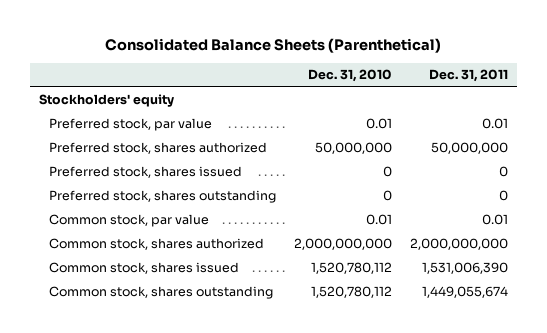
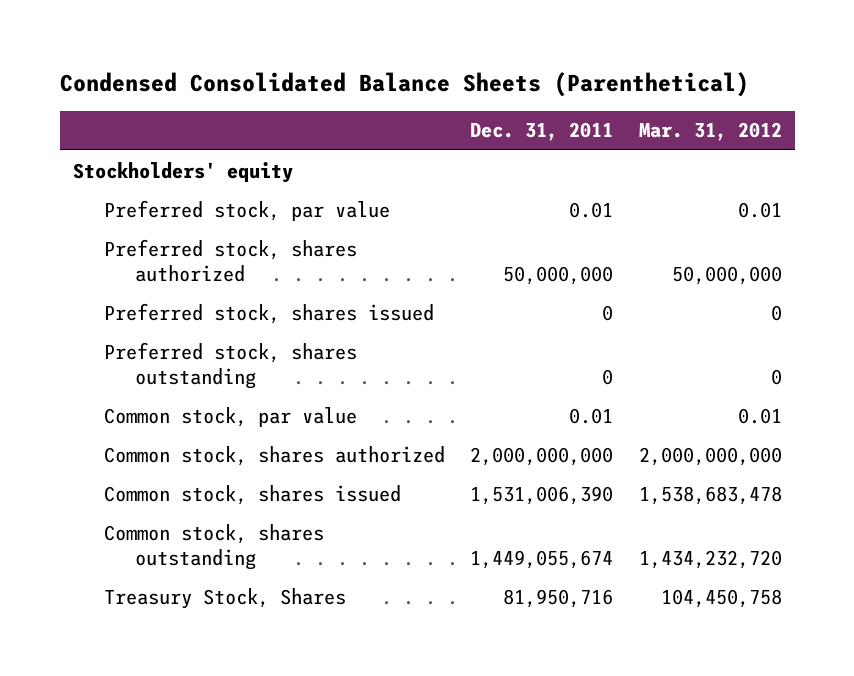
[105,37,442,53] Consolidated Balance Sheets (Parenthetical) -> [59,71,749,97] Condensed Consolidated Balance Sheets (Parenthetical)
[307,69,392,83] Dec. 31, 2010 -> none
none -> [638,122,782,142] Mar. 31, 2012
none -> [103,587,346,609] Treasury Stock, Shares

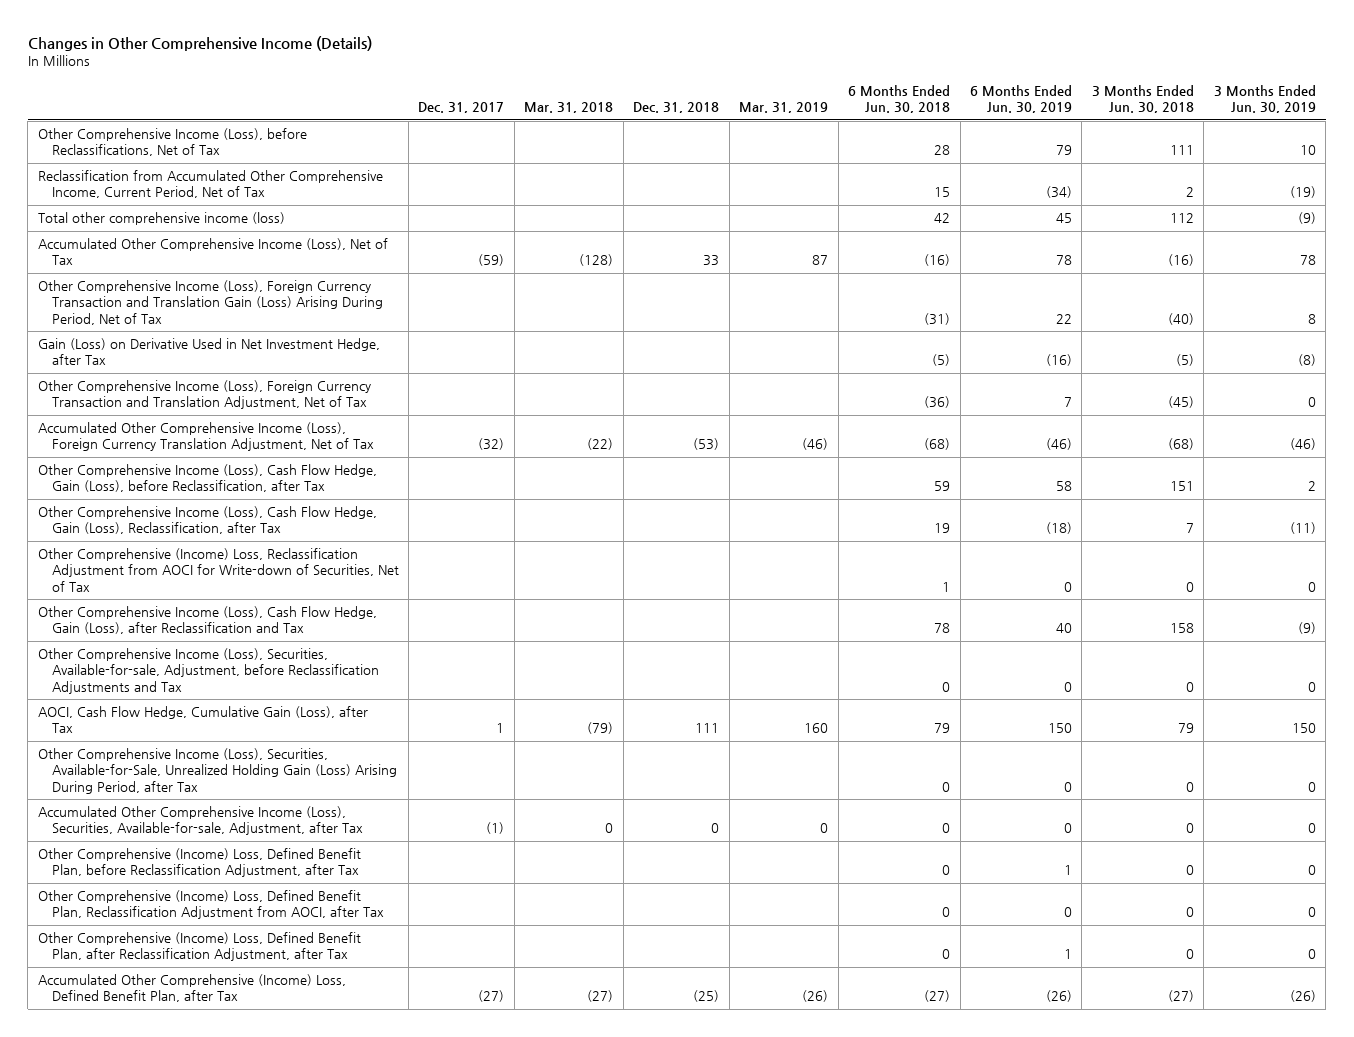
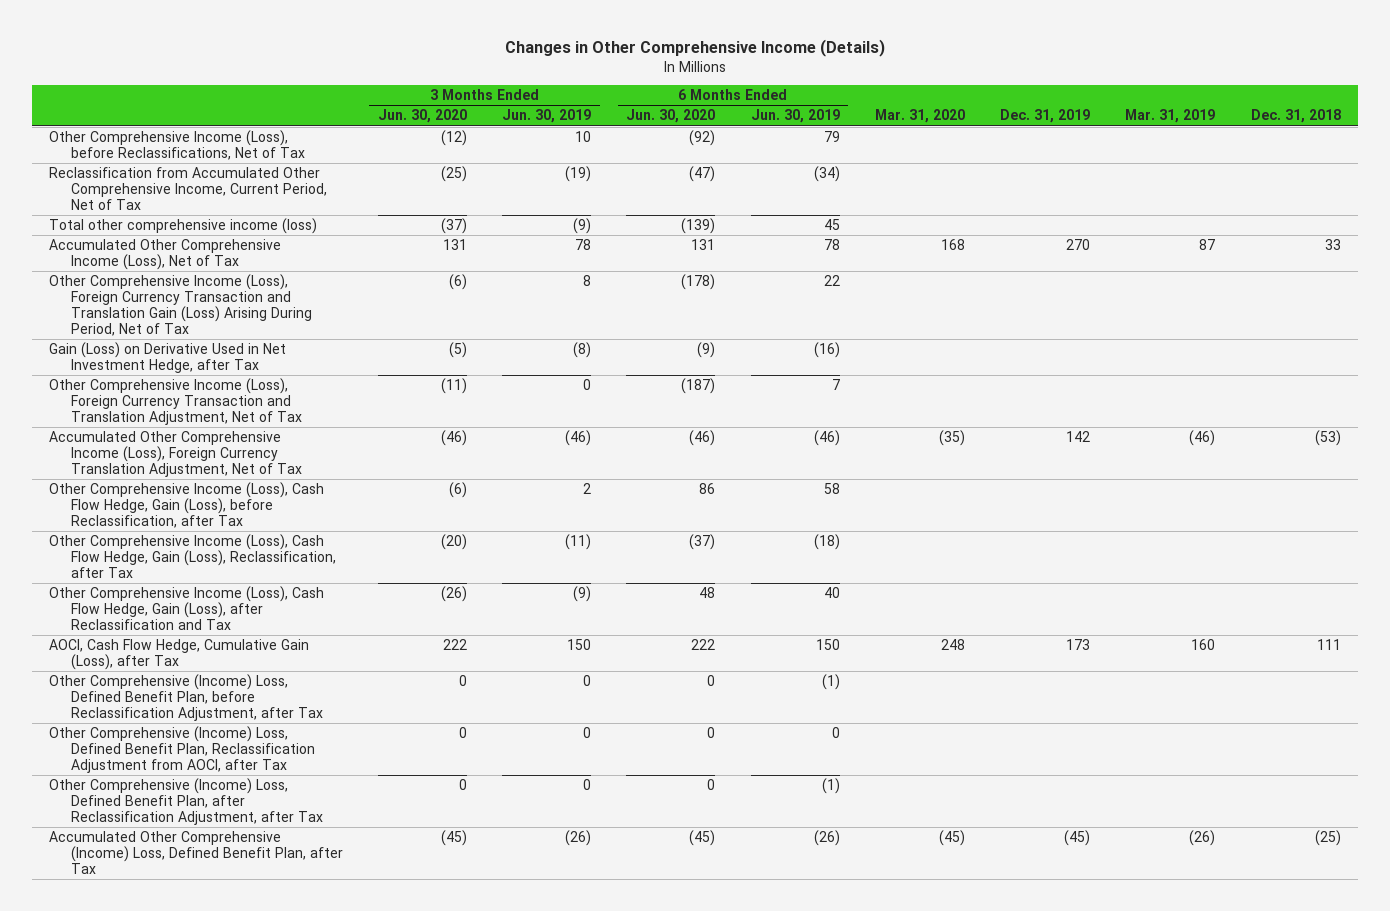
[418,102,505,114] Dec. 31, 2017 -> none
[524,102,614,114] Mar. 31, 2018 -> none
[848,85,951,114] 6 Months Ended Jun. 30, 2018 -> none
[1091,85,1194,114] 3 Months Ended Jun. 30, 2018 -> none
none -> [377,109,467,124] Jun. 30, 2020
none -> [626,109,716,124] Jun. 30, 2020
none -> [874,109,965,124] Mar. 31, 2020
none -> [1000,109,1091,124] Dec. 31, 2019
[37,548,399,592] Other Comprehensive (Income) Loss, Reclassification Adjustment from AOCI for Write-down of Securities, Net of Tax -> none
[37,648,379,694] Other Comprehensive Income (Loss), Securities, Available-for-sale, Adjustment, before Reclassification Adjustments and Tax -> none
[37,748,397,794] Other Comprehensive Income (Loss), Securities, Available-for-Sale, Unrealized Holding Gain (Loss) Arising During Period, after Tax -> none
[37,806,363,836] Accumulated Other Comprehensive Income (Loss), Securities, Available-for-sale, Adjustment, after Tax -> none
[1063,865,1072,876] 1 -> [821,673,840,690] (1)
[1063,949,1072,960] 1 -> [821,777,840,794] (1)

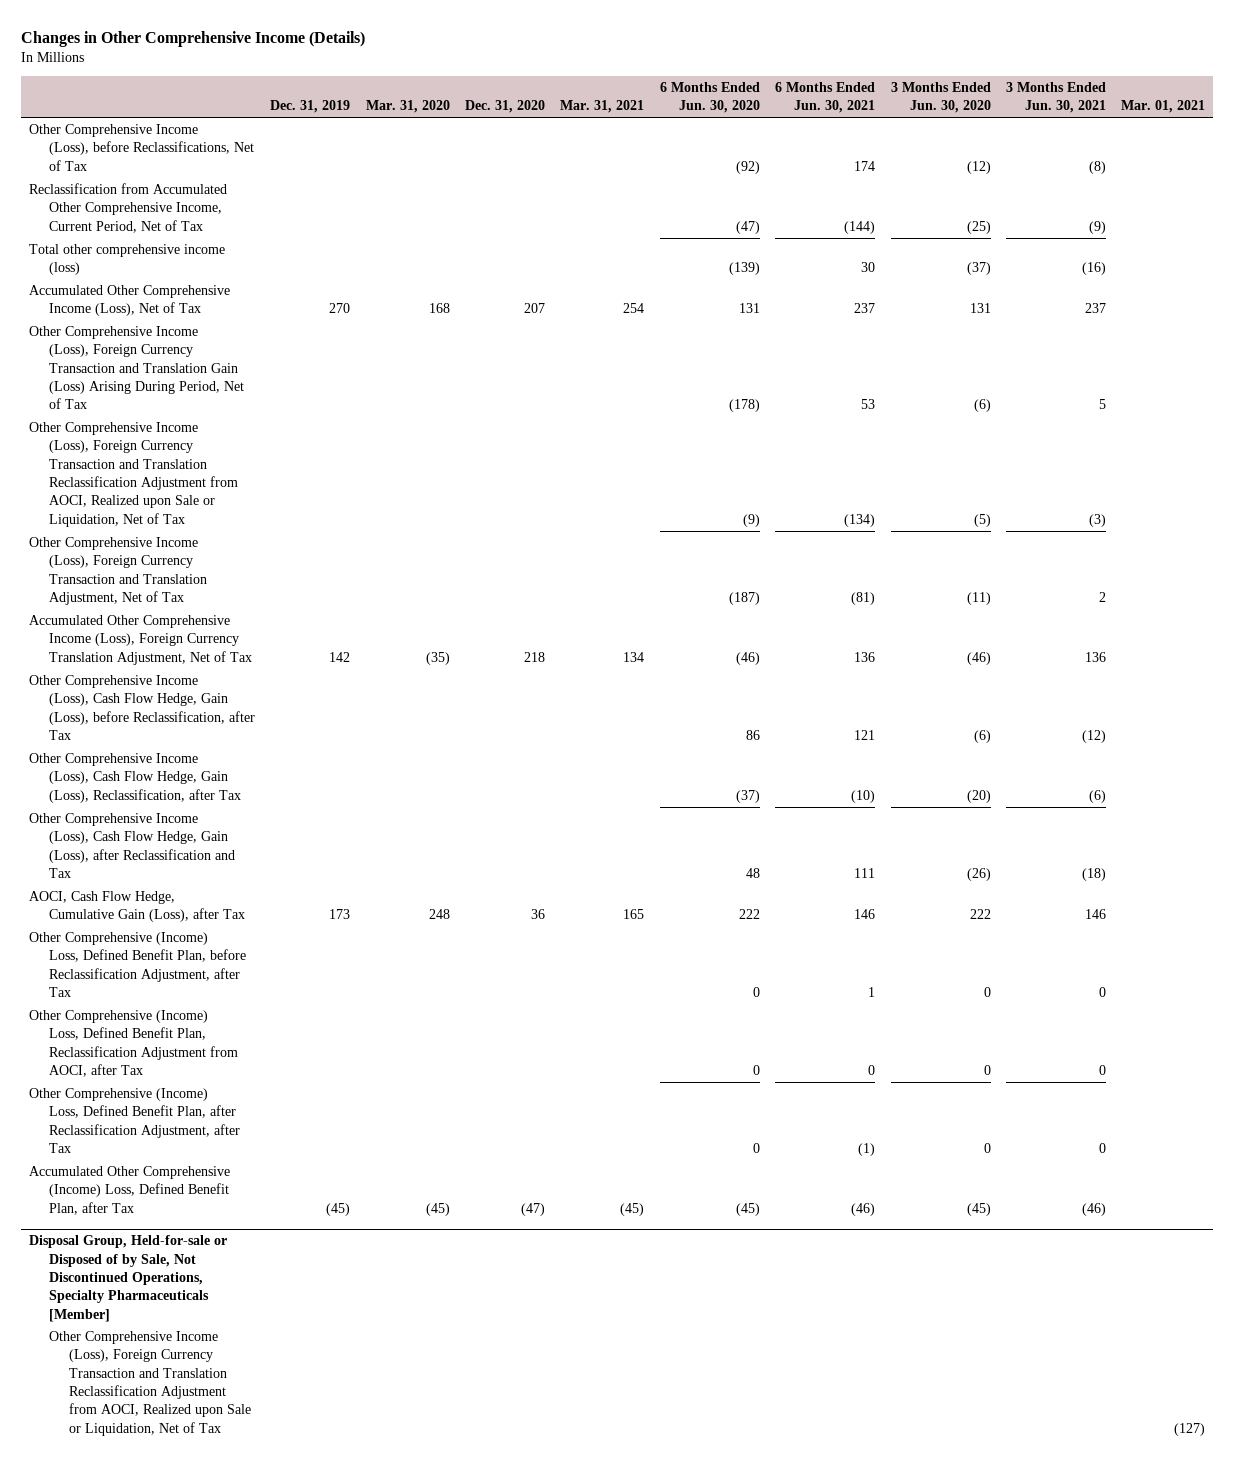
[502,109,592,124] Jun. 30, 2019 -> none
[750,109,840,124] Jun. 30, 2019 -> none
[1125,109,1216,124] Mar. 31, 2019 -> none
[1250,109,1341,124] Dec. 31, 2018 -> none
none -> [465,100,546,114] Dec. 31, 2020
none -> [560,100,645,114] Mar. 31, 2021
none -> [775,82,876,114] 6 Months Ended Jun. 30, 2021
none -> [1006,82,1107,114] 3 Months Ended Jun. 30, 2021
none -> [1121,100,1206,114] Mar. 01, 2021
[49,341,287,373] Gain (Loss) on Derivative Used in Net Investment Hedge, after Tax -> none
none -> [28,422,238,527] Other Comprehensive Income (Loss), Foreign Currency Transaction and Translation Reclassification Adjustment from AOCI, Realized upon Sale or Liquidation, Net of Tax
none -> [28,1235,227,1322] Disposal Group, Held-for-sale or Disposed of by Sale, Not Discontinued Operations, Specialty Pharmaceuticals [Member]
none -> [48,1331,252,1436] Other Comprehensive Income (Loss), Foreign Currency Transaction and Translation Reclassification Adjustment from AOCI, Realized upon Sale or Liquidation, Net of Tax

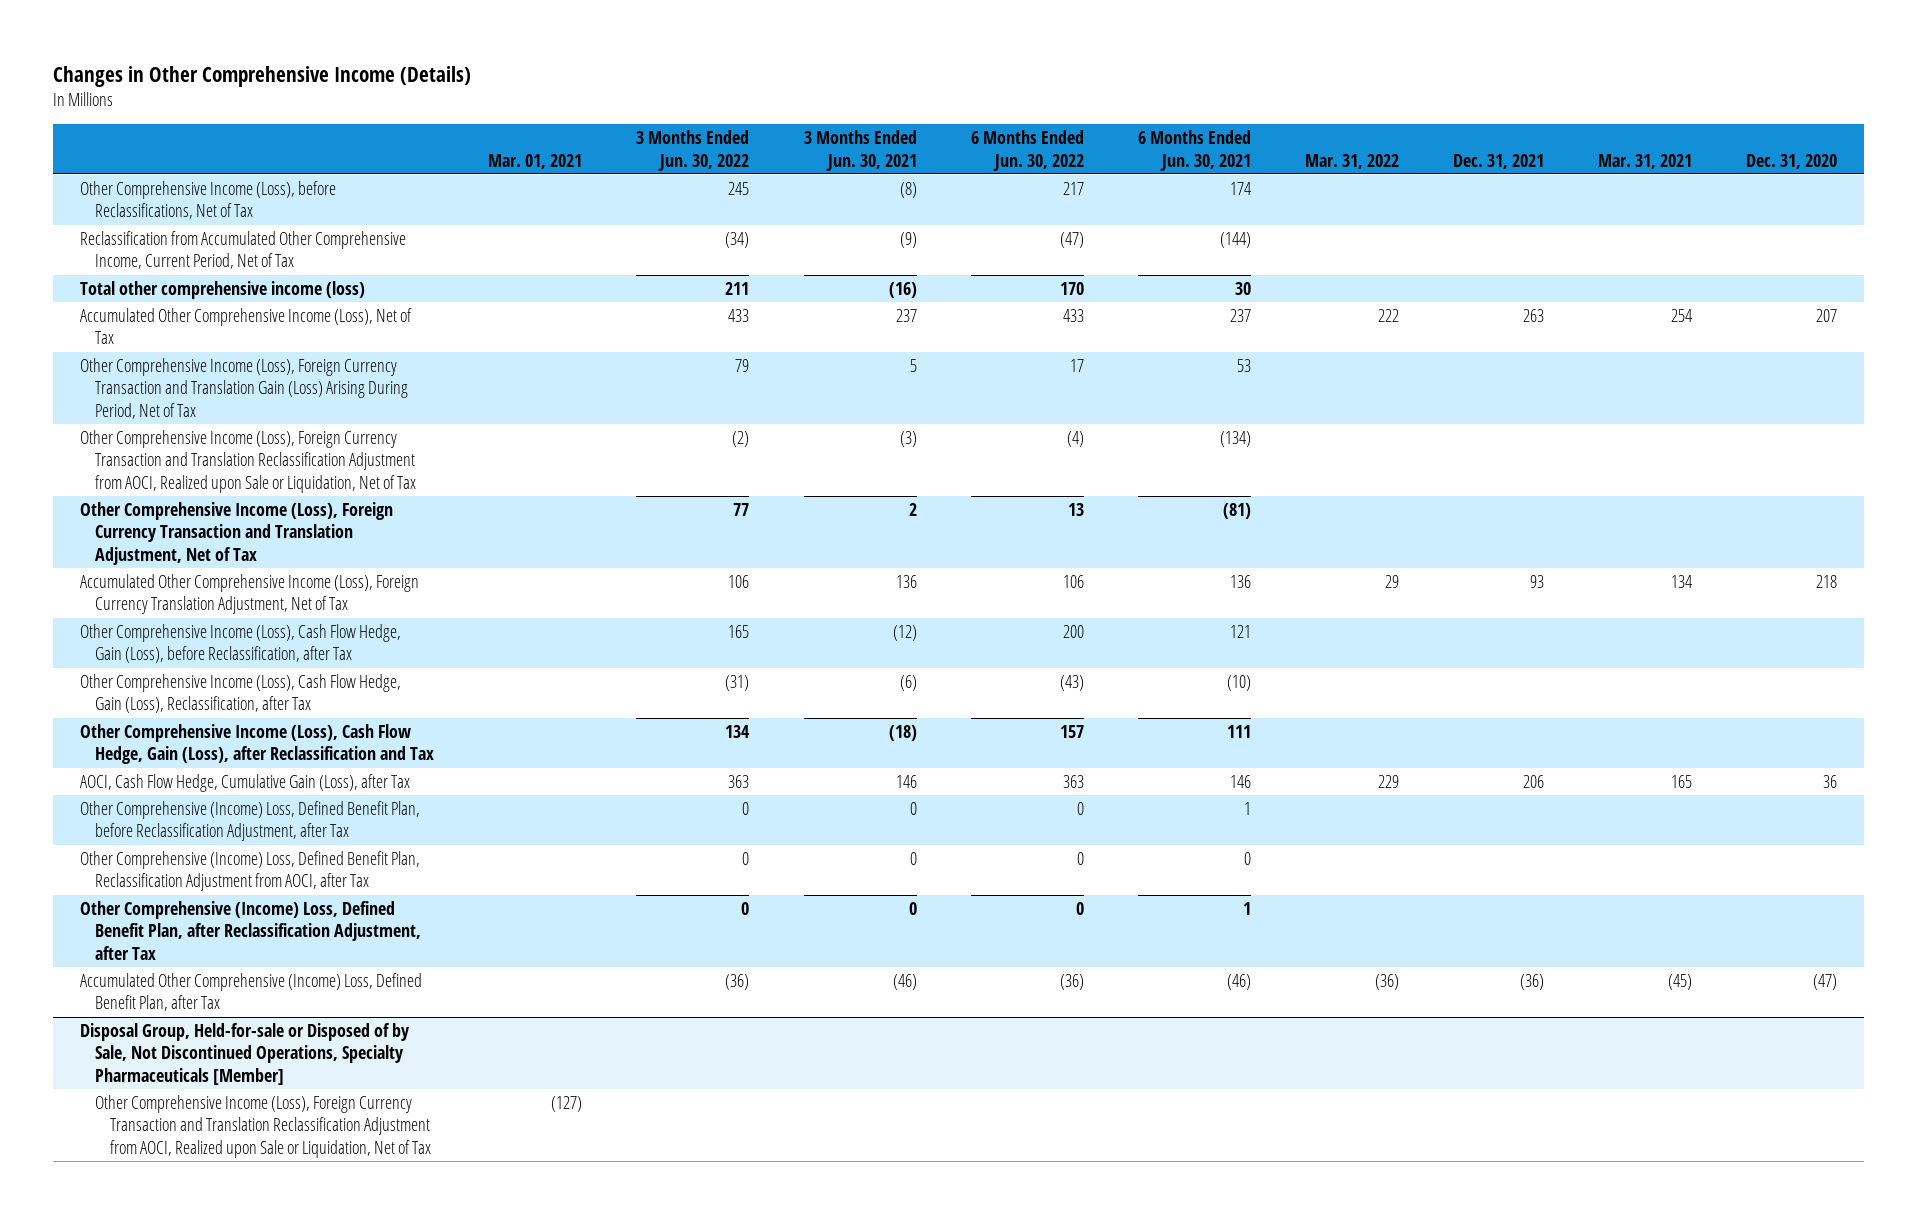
[270,100,351,114] Dec. 31, 2019 -> none
[365,100,450,114] Mar. 31, 2020 -> none
[659,82,760,114] 6 Months Ended Jun. 30, 2020 -> none
[890,82,991,114] 3 Months Ended Jun. 30, 2020 -> none
none -> [636,130,750,171] 3 Months Ended Jun. 30, 2022
none -> [970,130,1084,171] 6 Months Ended Jun. 30, 2022
none -> [1304,153,1399,169] Mar. 31, 2022
none -> [1453,153,1545,169] Dec. 31, 2021
[858,1143,876,1157] (1) -> [1242,902,1251,916] 1

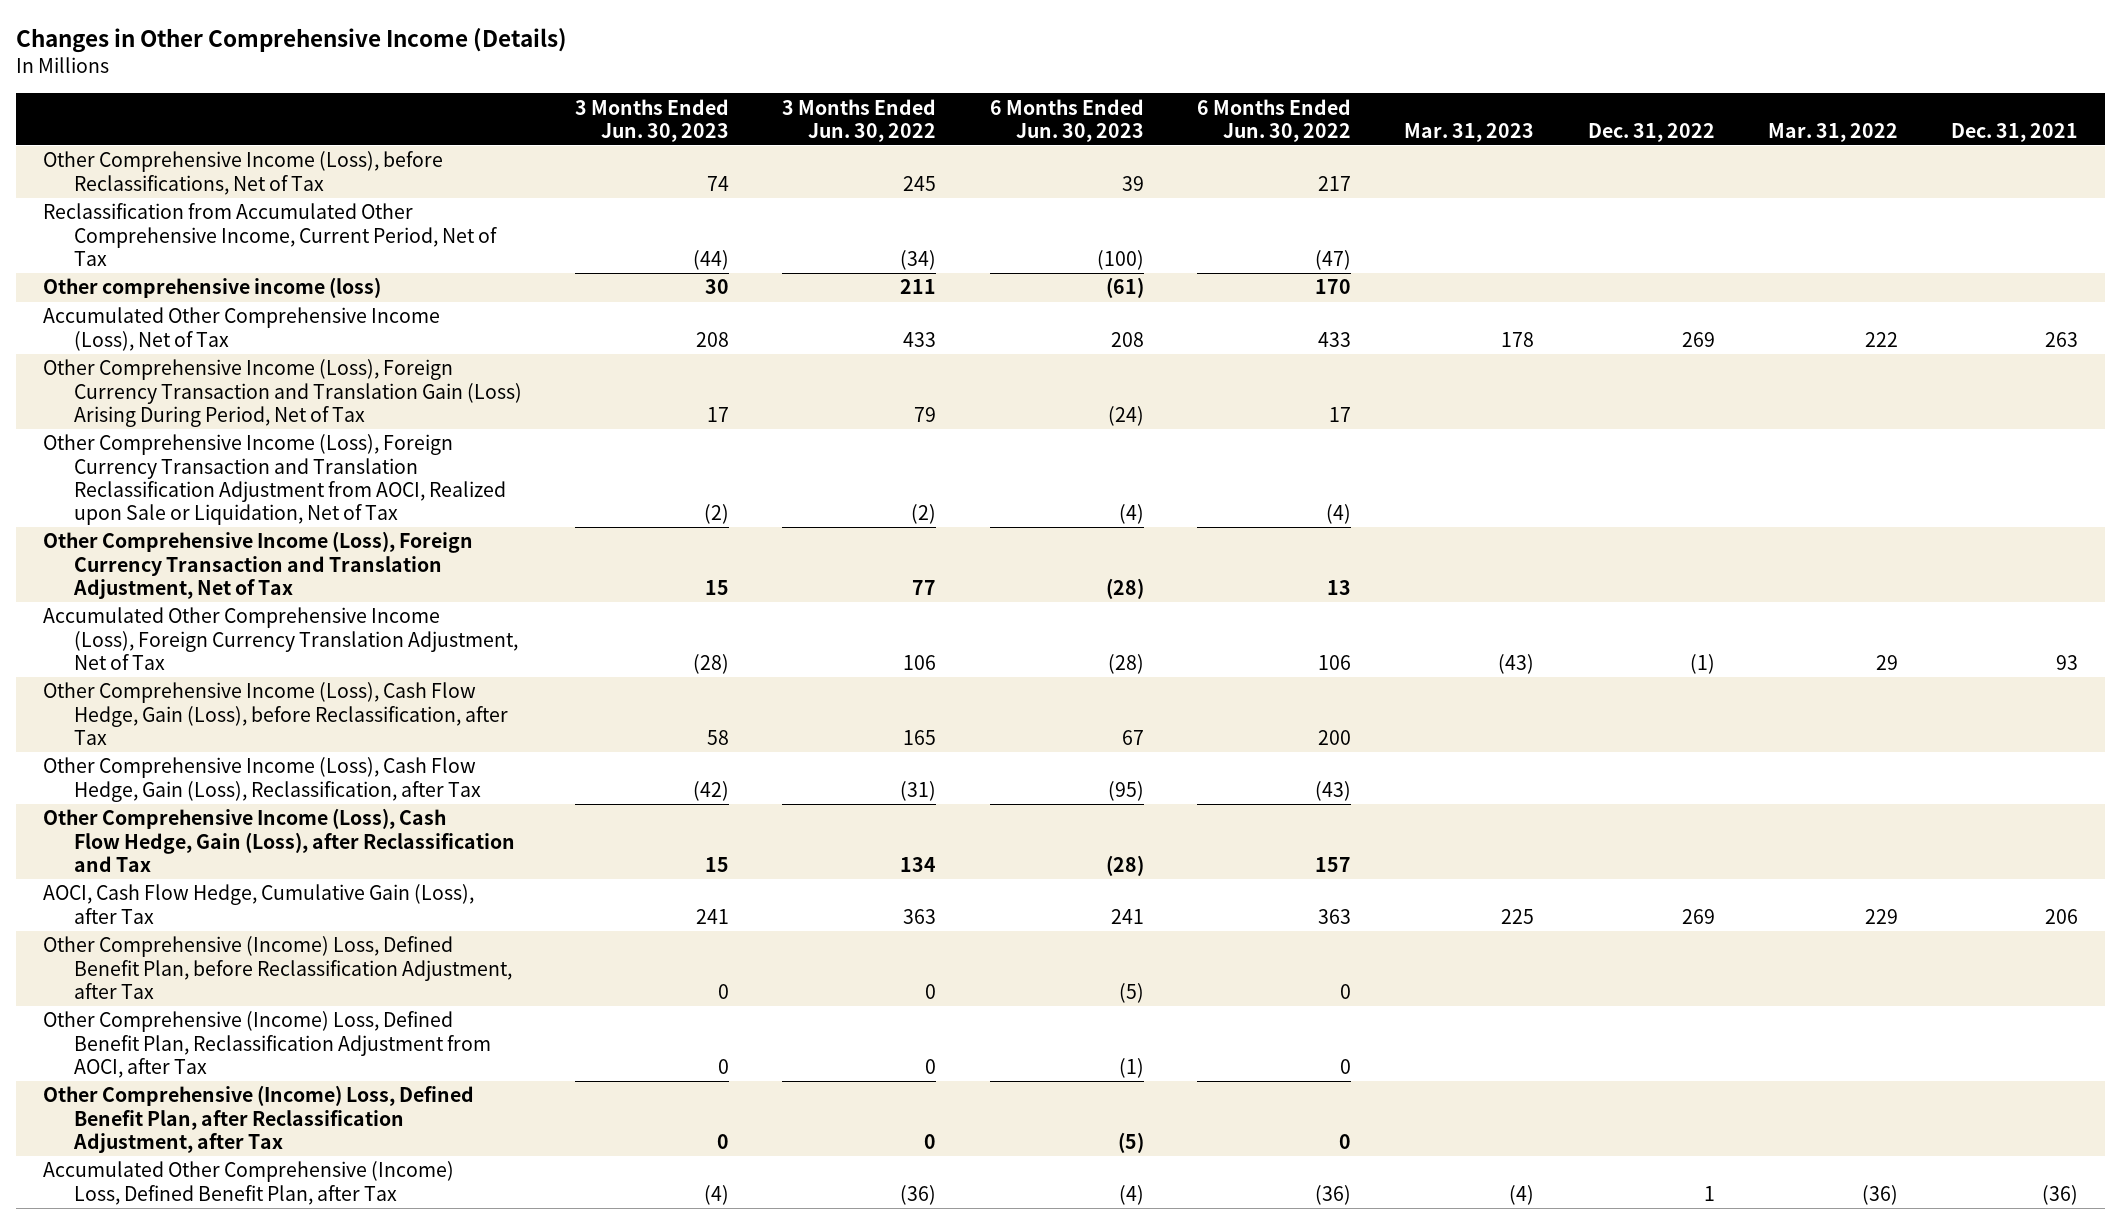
[488,153,583,169] Mar. 01, 2021 -> none
[803,130,917,171] 3 Months Ended Jun. 30, 2021 -> none
[1137,130,1251,171] 6 Months Ended Jun. 30, 2021 -> none
[1598,153,1693,169] Mar. 31, 2021 -> none
[1746,153,1838,169] Dec. 31, 2020 -> none
none -> [575,98,730,142] 3 Months Ended Jun. 30, 2023
none -> [989,98,1144,142] 6 Months Ended Jun. 30, 2023
none -> [1404,122,1535,142] Mar. 31, 2023
none -> [1587,122,1715,142] Dec. 31, 2022
[80,281,366,300] Total other comprehensive income (loss) -> [42,277,381,299] Other comprehensive income (loss)
[80,1023,411,1085] Disposal Group, Held-for-sale or Disposed of by Sale, Not Discontinued Operations, Specialty Pharmaceuticals [Member] -> none
[95,1095,432,1158] Other Comprehensive Income (Loss), Foreign Currency Transaction and Translation Reclassification Adjustment from AOCI, Realized upon Sale or Liquidation, Net of Tax -> none

